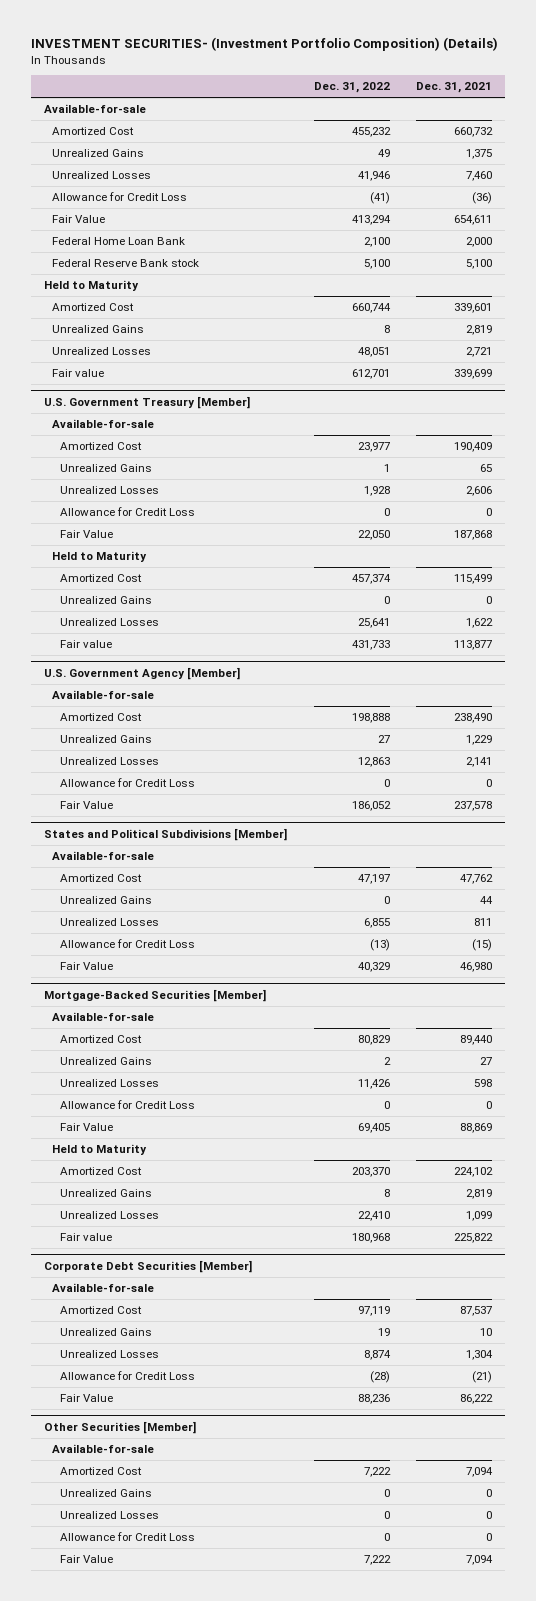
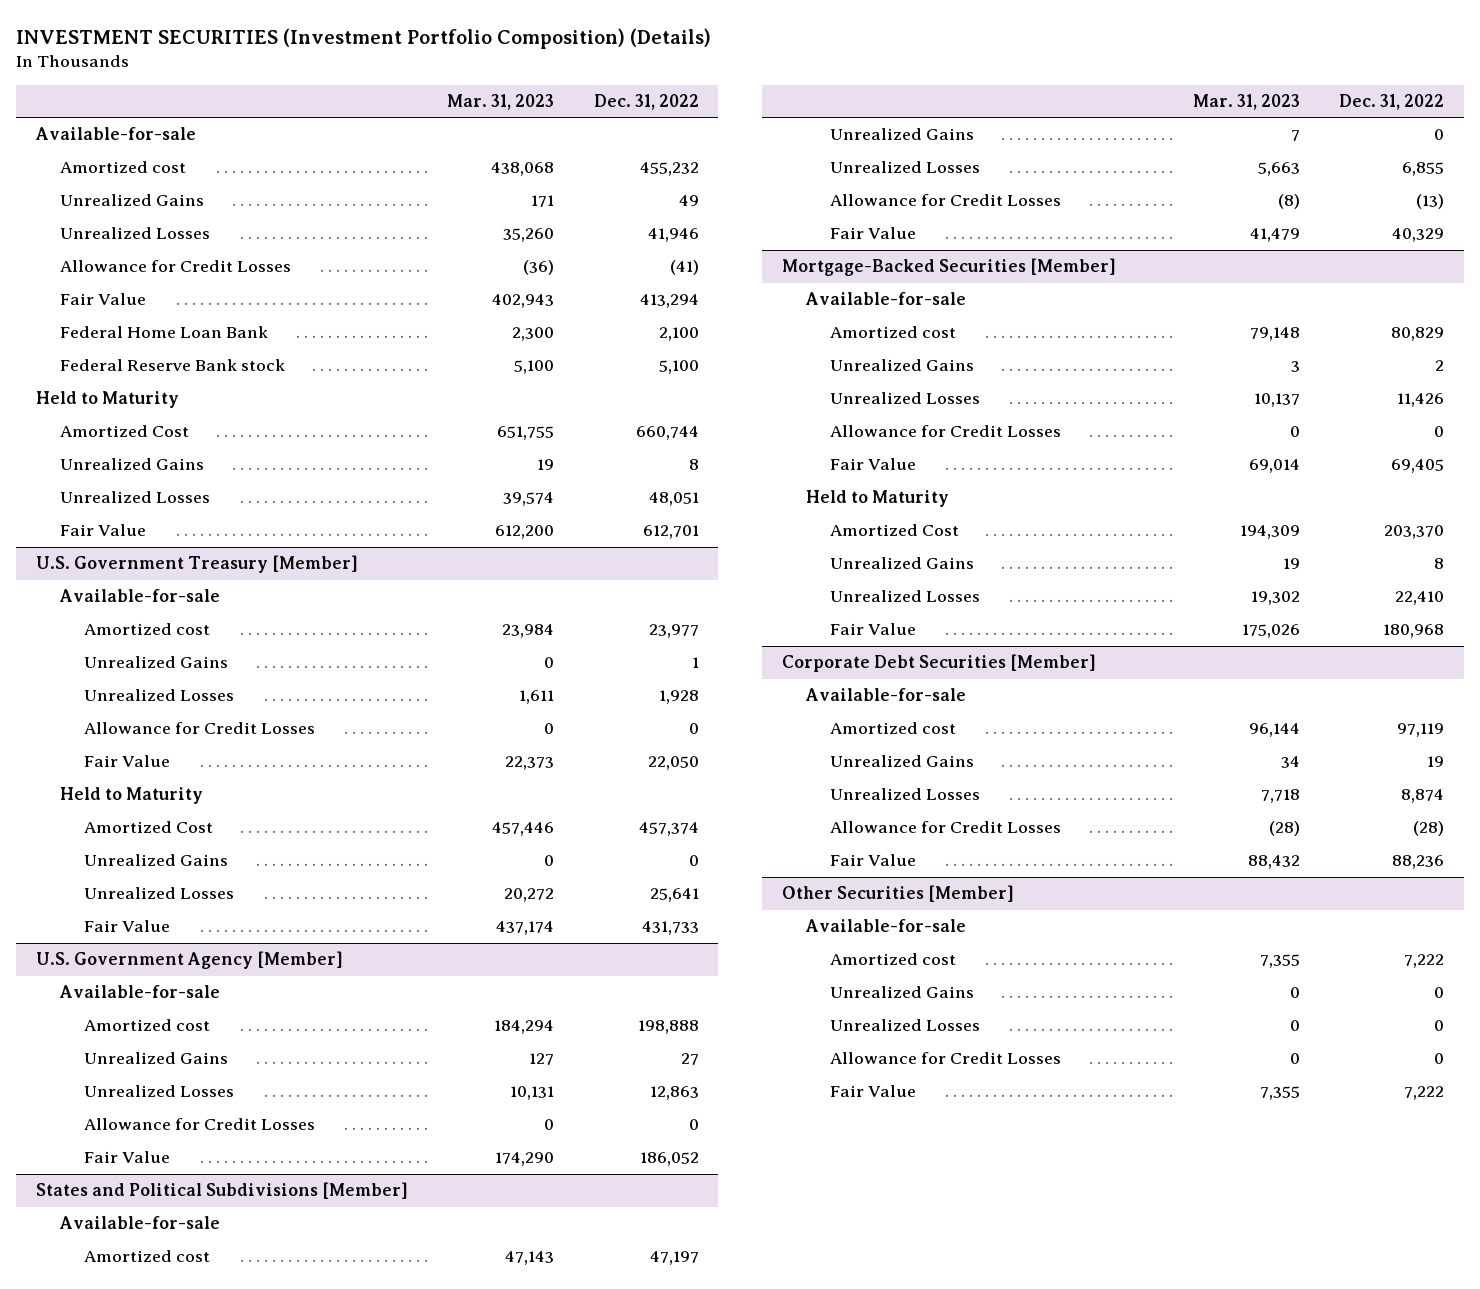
[30,37,498,52] INVESTMENT SECURITIES- (Investment Portfolio Composition) (Details) -> [16,27,712,49] INVESTMENT SECURITIES (Investment Portfolio Composition) (Details)
[416,82,493,94] Dec. 31, 2021 -> none
none -> [447,94,555,111] Mar. 31, 2023
[52,127,135,136] Amortized Cost -> [60,161,187,174] Amortized cost
[52,192,188,202] Allowance for Credit Loss -> [60,260,292,273] Allowance for Credit Losses
[52,369,105,378] Fair value -> [60,524,147,537] Fair Value
[60,442,143,451] Amortized Cost -> [84,623,211,636] Amortized cost
[60,507,196,517] Allowance for Credit Loss -> [84,722,316,735] Allowance for Credit Losses
[60,640,113,649] Fair value -> [84,920,171,933] Fair Value
[60,713,143,722] Amortized Cost -> [84,1019,211,1032] Amortized cost
[60,778,196,788] Allowance for Credit Loss -> [84,1118,316,1131] Allowance for Credit Losses
[60,874,143,883] Amortized Cost -> [84,1250,211,1263] Amortized cost
[60,939,196,949] Allowance for Credit Loss -> [829,194,1061,207] Allowance for Credit Losses
[60,1035,143,1044] Amortized Cost -> [829,326,956,339] Amortized cost
[60,1100,196,1110] Allowance for Credit Loss -> [829,425,1061,438] Allowance for Credit Losses
[60,1233,113,1242] Fair value -> [829,623,916,636] Fair Value
[60,1306,143,1315] Amortized Cost -> [829,722,956,735] Amortized cost
[60,1371,196,1381] Allowance for Credit Loss -> [829,821,1061,834] Allowance for Credit Losses
[60,1467,143,1476] Amortized Cost -> [829,953,956,966] Amortized cost
[60,1532,196,1542] Allowance for Credit Loss -> [829,1052,1061,1065] Allowance for Credit Losses

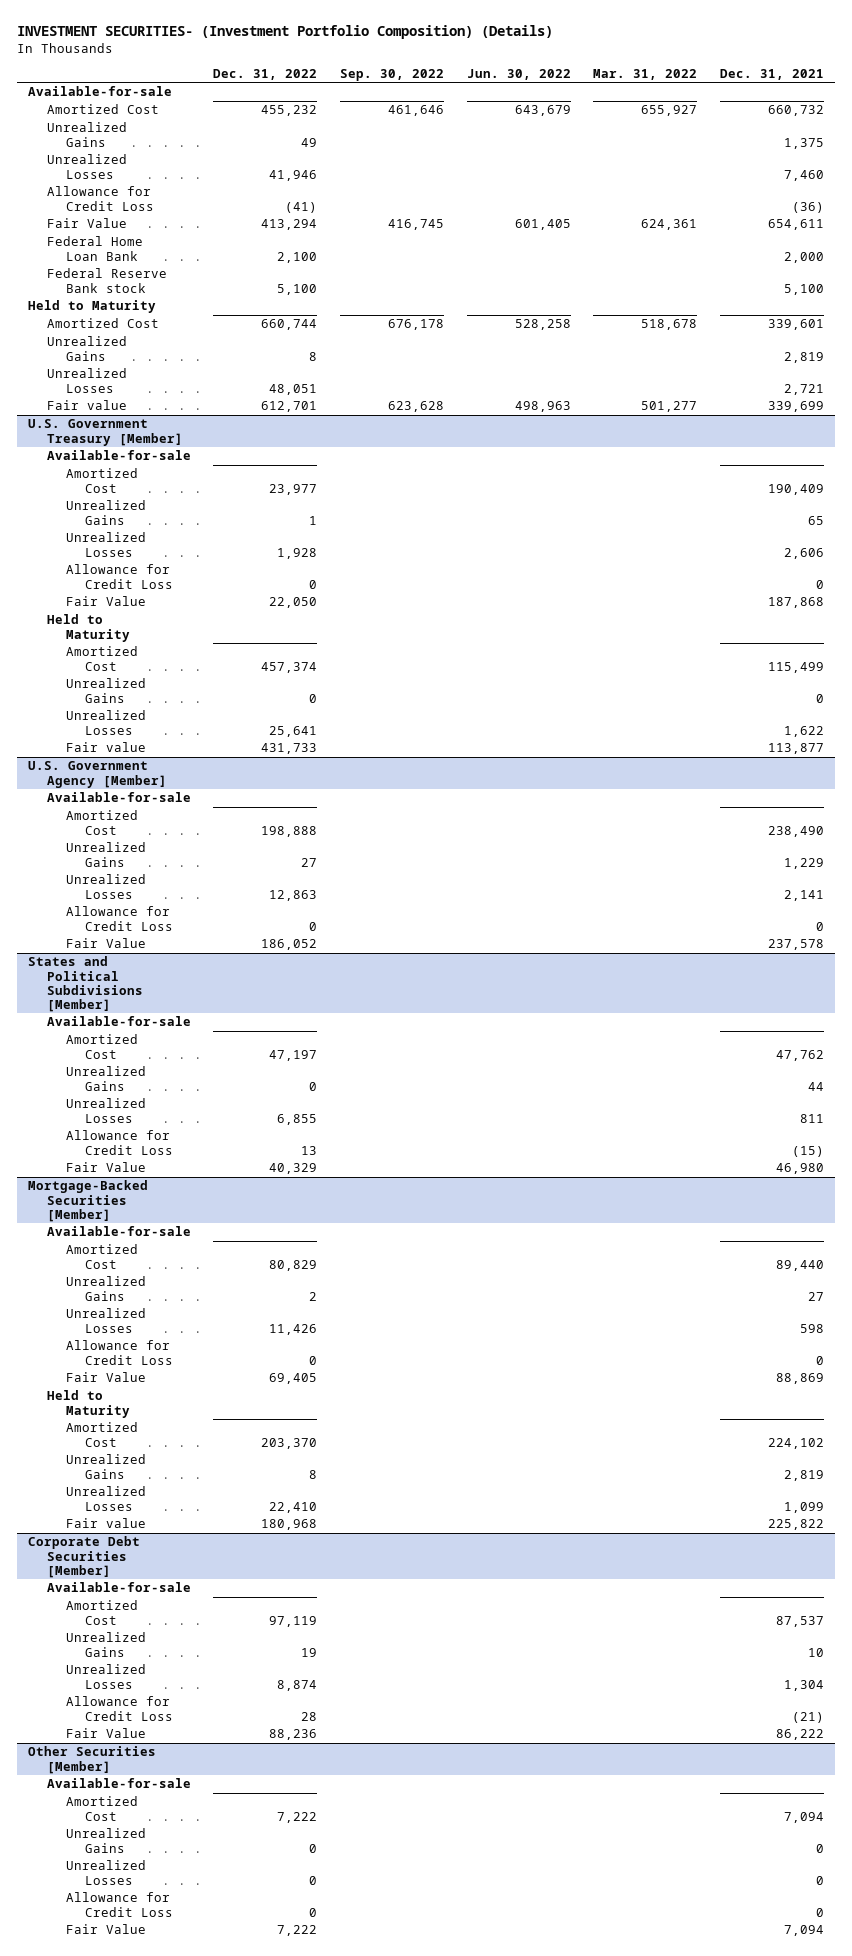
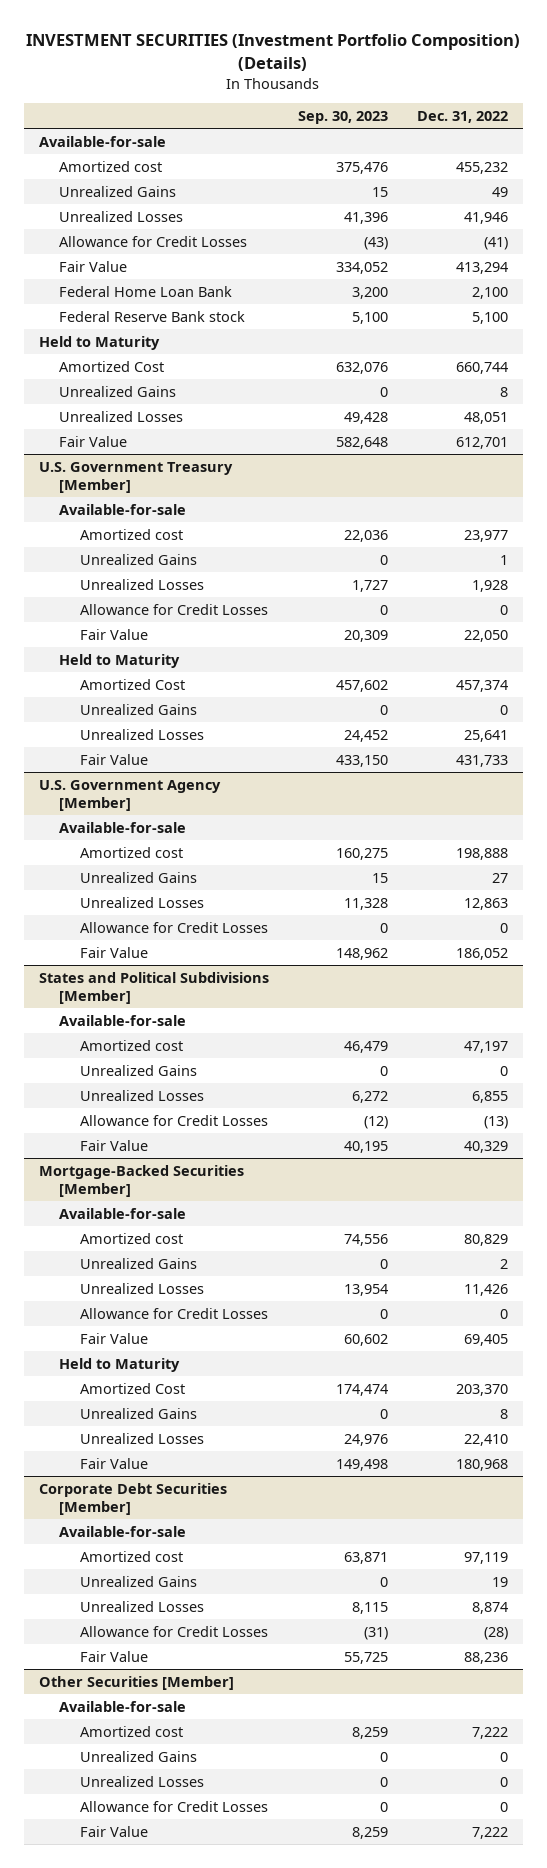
[16,24,553,39] INVESTMENT SECURITIES- (Investment Portfolio Composition) (Details) -> [26,34,521,71] INVESTMENT SECURITIES (Investment Portfolio Composition) (Details)
[340,69,445,82] Sep. 30, 2022 -> none
[466,69,571,81] Jun. 30, 2022 -> none
[593,69,698,81] Mar. 31, 2022 -> none
[719,69,824,81] Dec. 31, 2021 -> none
none -> [297,110,388,124] Sep. 30, 2023
[46,104,159,115] Amortized Cost -> [59,160,163,172] Amortized cost
[46,186,154,211] Allowance for Credit Loss -> [59,235,248,247] Allowance for Credit Losses
[46,400,127,411] Fair value -> [59,435,128,447] Fair Value
[65,468,138,493] Amortized Cost -> [79,528,183,540] Amortized cost
[65,564,173,589] Allowance for Credit Loss -> [79,603,268,615] Allowance for Credit Losses
[65,742,146,753] Fair value -> [79,753,148,765] Fair Value
[65,810,138,835] Amortized Cost -> [79,846,183,858] Amortized cost
[65,906,173,931] Allowance for Credit Loss -> [79,921,268,933] Allowance for Credit Losses
[65,1034,138,1059] Amortized Cost -> [79,1039,183,1051] Amortized cost
[65,1130,173,1155] Allowance for Credit Loss -> [79,1114,268,1126] Allowance for Credit Losses
[301,1145,318,1155] 13 -> [484,1115,509,1129] (13)
[65,1244,138,1269] Amortized Cost -> [79,1232,183,1244] Amortized cost
[65,1340,173,1365] Allowance for Credit Loss -> [79,1307,268,1319] Allowance for Credit Losses
[65,1518,146,1529] Fair value -> [79,1457,148,1469] Fair Value
[65,1600,138,1625] Amortized Cost -> [79,1550,183,1562] Amortized cost
[65,1696,173,1721] Allowance for Credit Loss -> [79,1625,268,1637] Allowance for Credit Losses
[301,1711,318,1721] 28 -> [484,1626,509,1640] (28)
[65,1796,138,1821] Amortized Cost -> [79,1725,183,1737] Amortized cost
[65,1892,173,1917] Allowance for Credit Loss -> [79,1800,268,1812] Allowance for Credit Losses

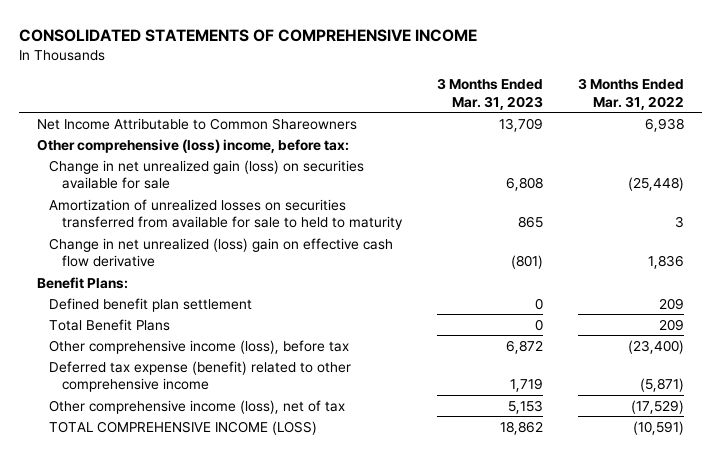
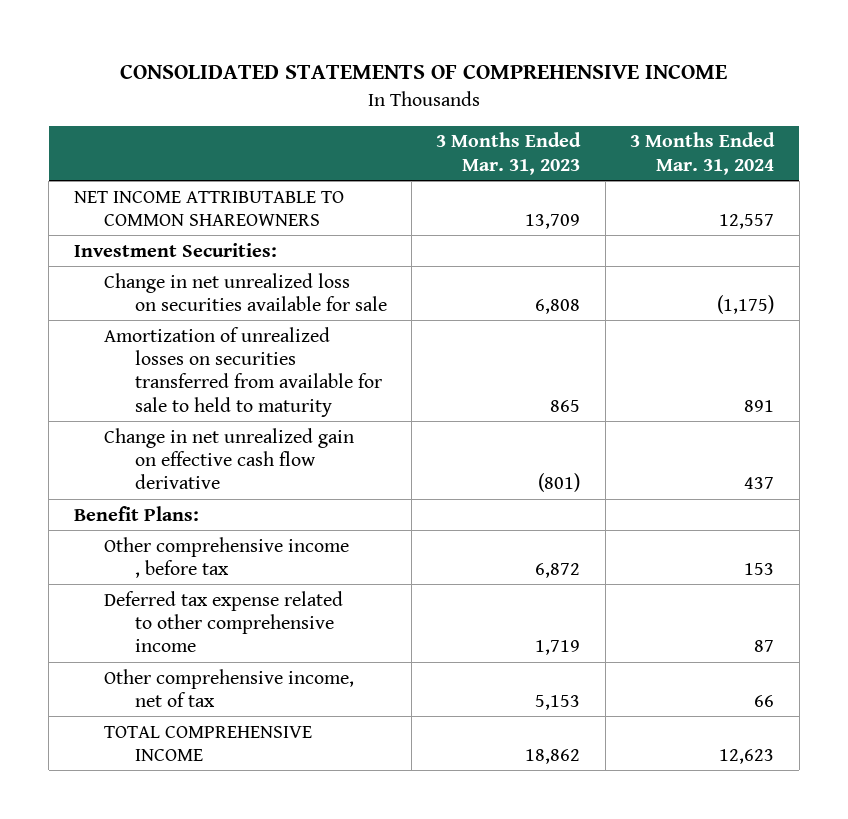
[578,77,685,110] 3 Months Ended Mar. 31, 2022 -> none
none -> [630,132,776,175] 3 Months Ended Mar. 31, 2024
[36,138,349,153] Other comprehensive (loss) income, before tax: -> none
[36,117,357,130] Net Income Attributable to Common Shareowners -> [73,190,344,226] NET INCOME ATTRIBUTABLE TO COMMON SHAREOWNERS
none -> [73,242,277,257] Investment Securities:
[49,159,365,190] Change in net unrealized gain (loss) on securities available for sale -> [104,272,387,311] Change in net unrealized loss on securities available for sale
[49,237,394,268] Change in net unrealized (loss) gain on effective cash flow derivative -> [104,427,355,490] Change in net unrealized gain on effective cash flow derivative
[49,297,253,312] Defined benefit plan settlement -> none
[49,318,171,331] Total Benefit Plans -> none
[49,339,350,354] Other comprehensive income (loss), before tax -> [104,536,350,578] Other comprehensive income , before tax
[49,360,352,393] Deferred tax expense (benefit) related to other comprehensive income -> [104,590,344,653] Deferred tax expense related to other comprehensive income
[49,399,346,414] Other comprehensive income (loss), net of tax -> [104,668,355,707] Other comprehensive income, net of tax
[49,420,318,435] TOTAL COMPREHENSIVE INCOME (LOSS) -> [104,725,313,761] TOTAL COMPREHENSIVE INCOME

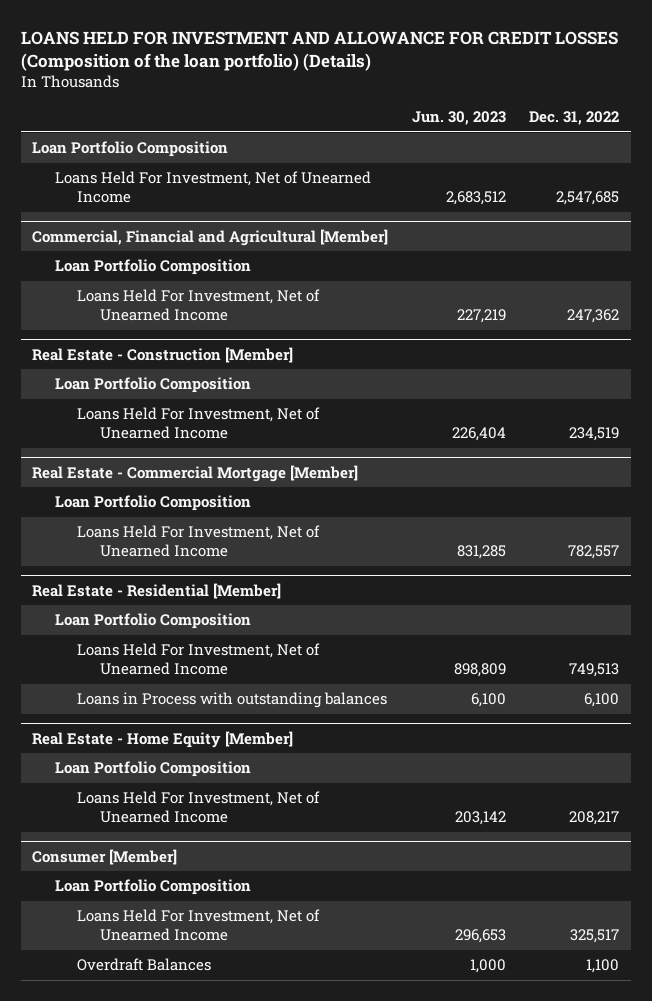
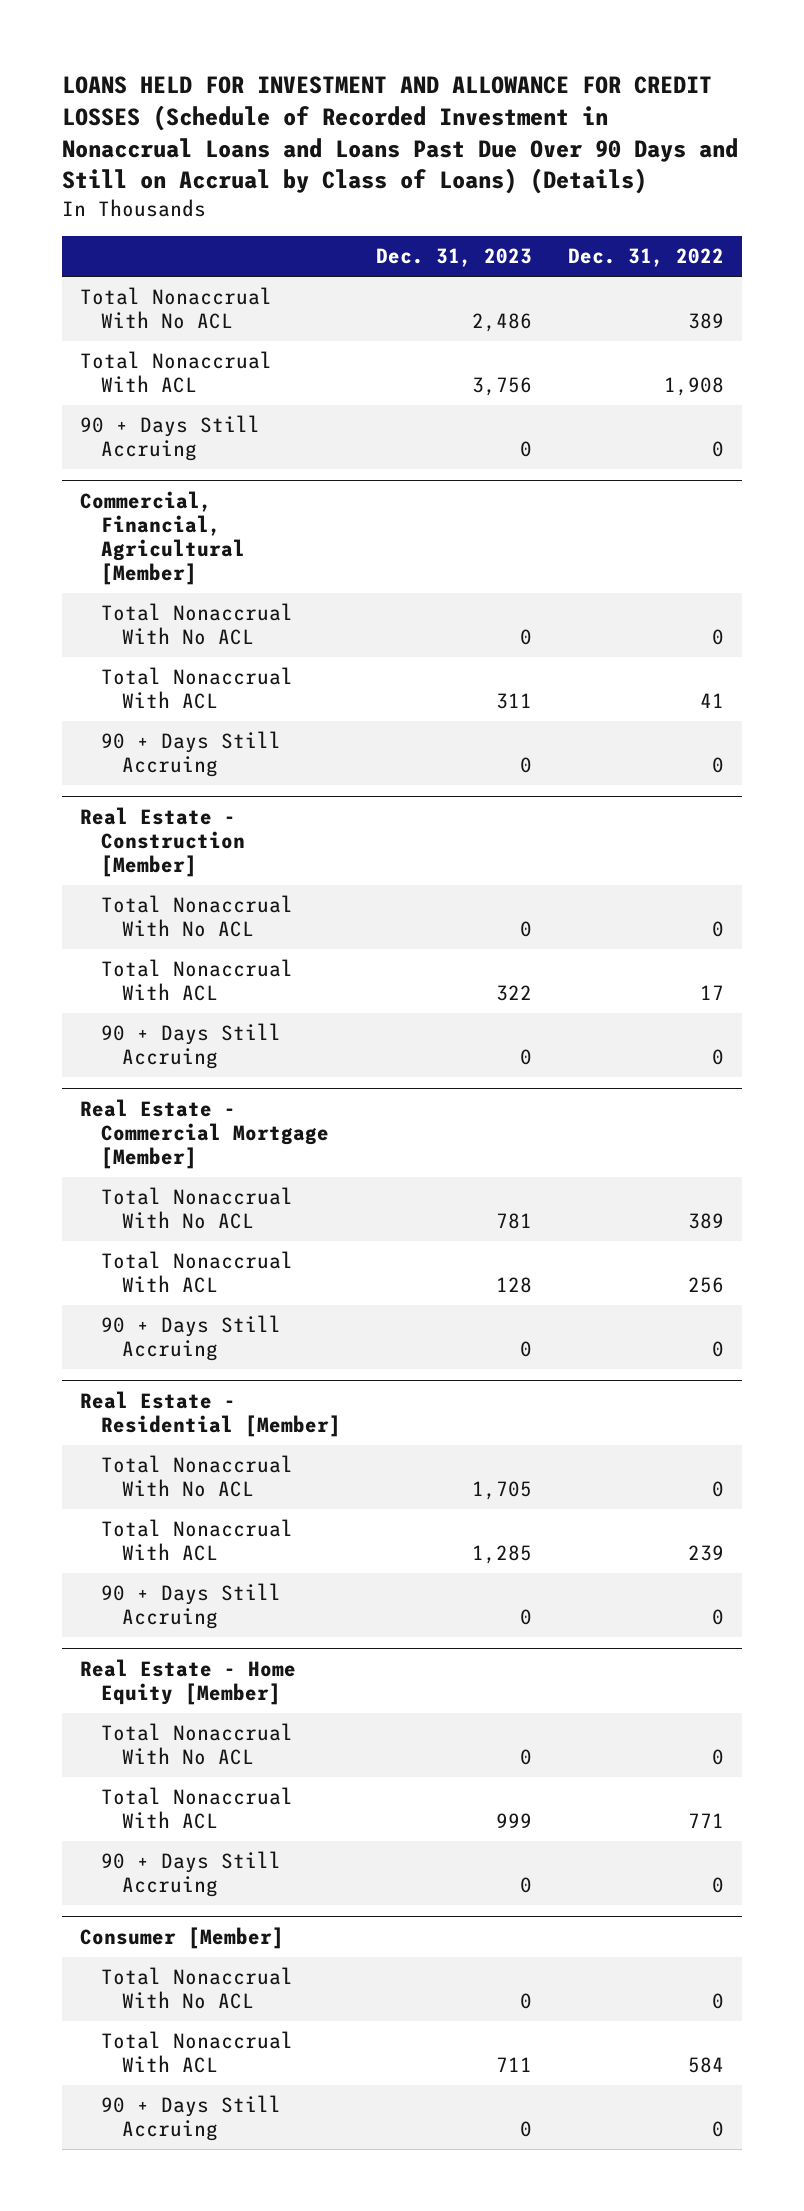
[20,30,618,71] LOANS HELD FOR INVESTMENT AND ALLOWANCE FOR CREDIT LOSSES (Composition of the loan portfolio) (Details) -> [61,76,738,195] LOANS HELD FOR INVESTMENT AND ALLOWANCE FOR CREDIT LOSSES (Schedule of Recorded Investment in Nonaccrual Loans and Loans Past Due Over 90 Days and Still on Accrual by Class of Loans) (Details)
[411,110,506,125] Jun. 30, 2023 -> none
none -> [376,248,533,268] Dec. 31, 2023
[32,141,229,158] Loan Portfolio Composition -> none
[54,171,371,204] Loans Held For Investment, Net of Unearned Income -> none
[54,259,251,276] Loan Portfolio Composition -> none
[77,289,321,322] Loans Held For Investment, Net of Unearned Income -> none
none -> [79,287,272,330] Total Nonaccrual With No ACL
none -> [79,351,272,394] Total Nonaccrual With ACL
none -> [79,415,260,462] 90 + Days Still Accruing
[32,228,389,246] Commercial, Financial and Agricultural [Member] -> [79,491,245,586] Commercial, Financial, Agricultural [Member]
none -> [100,603,293,646] Total Nonaccrual With No ACL
none -> [100,667,293,710] Total Nonaccrual With ACL
none -> [100,731,281,778] 90 + Days Still Accruing
[54,377,251,394] Loan Portfolio Composition -> none
[77,407,321,440] Loans Held For Investment, Net of Unearned Income -> none
none -> [100,895,293,938] Total Nonaccrual With No ACL
none -> [100,959,293,1002] Total Nonaccrual With ACL
none -> [100,1023,281,1070] 90 + Days Still Accruing
[54,495,251,512] Loan Portfolio Composition -> none
[77,525,321,558] Loans Held For Investment, Net of Unearned Income -> none
none -> [100,1187,293,1230] Total Nonaccrual With No ACL
none -> [100,1251,293,1294] Total Nonaccrual With ACL
none -> [100,1315,281,1362] 90 + Days Still Accruing
[54,613,251,630] Loan Portfolio Composition -> none
[77,643,321,676] Loans Held For Investment, Net of Unearned Income -> none
[77,692,388,709] Loans in Process with outstanding balances -> none
none -> [100,1455,293,1498] Total Nonaccrual With No ACL
none -> [100,1519,293,1562] Total Nonaccrual With ACL
none -> [100,1583,281,1630] 90 + Days Still Accruing
[54,761,251,778] Loan Portfolio Composition -> none
[77,791,321,824] Loans Held For Investment, Net of Unearned Income -> none
none -> [100,1723,293,1766] Total Nonaccrual With No ACL
none -> [100,1787,293,1830] Total Nonaccrual With ACL
none -> [100,1851,281,1898] 90 + Days Still Accruing
[54,879,251,896] Loan Portfolio Composition -> none
[77,909,321,942] Loans Held For Investment, Net of Unearned Income -> none
[77,958,212,972] Overdraft Balances -> none
none -> [100,1967,293,2010] Total Nonaccrual With No ACL
none -> [100,2031,293,2074] Total Nonaccrual With ACL
none -> [100,2095,281,2142] 90 + Days Still Accruing

